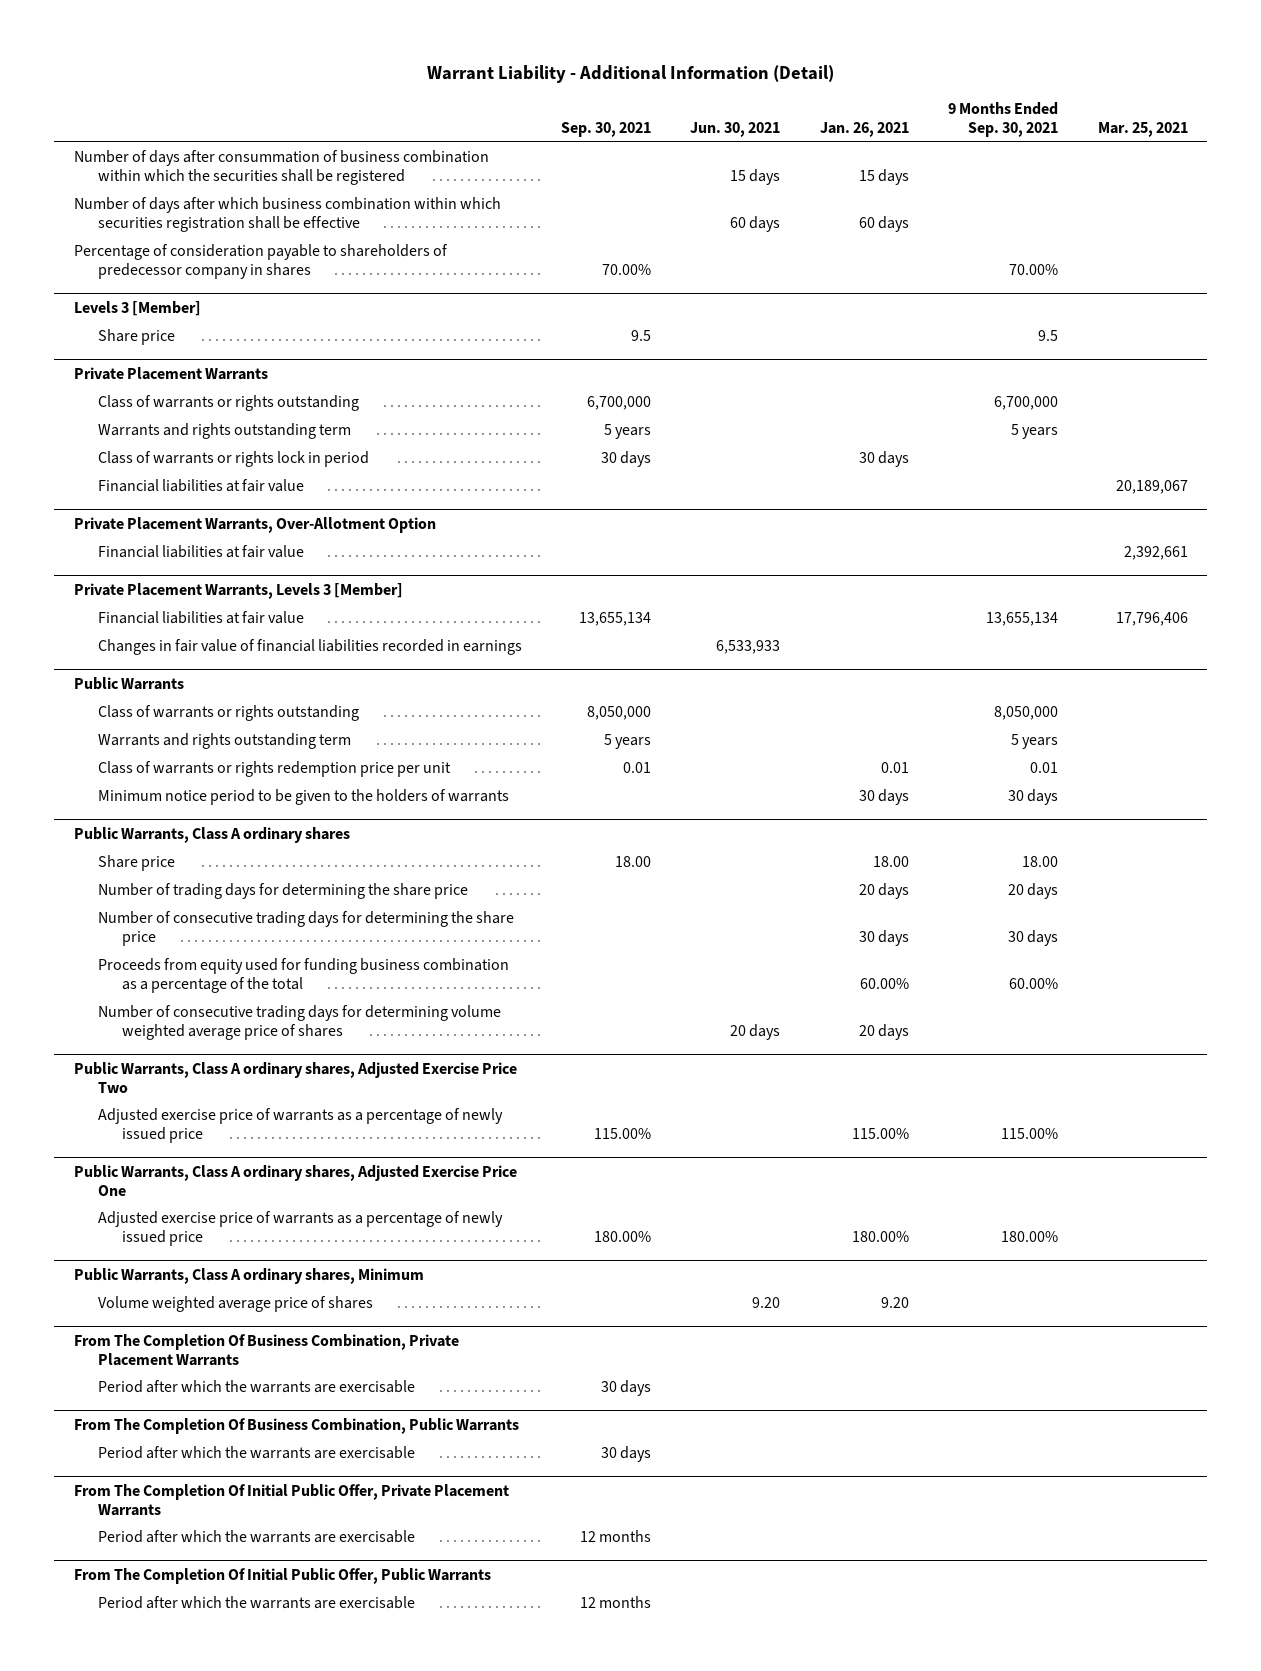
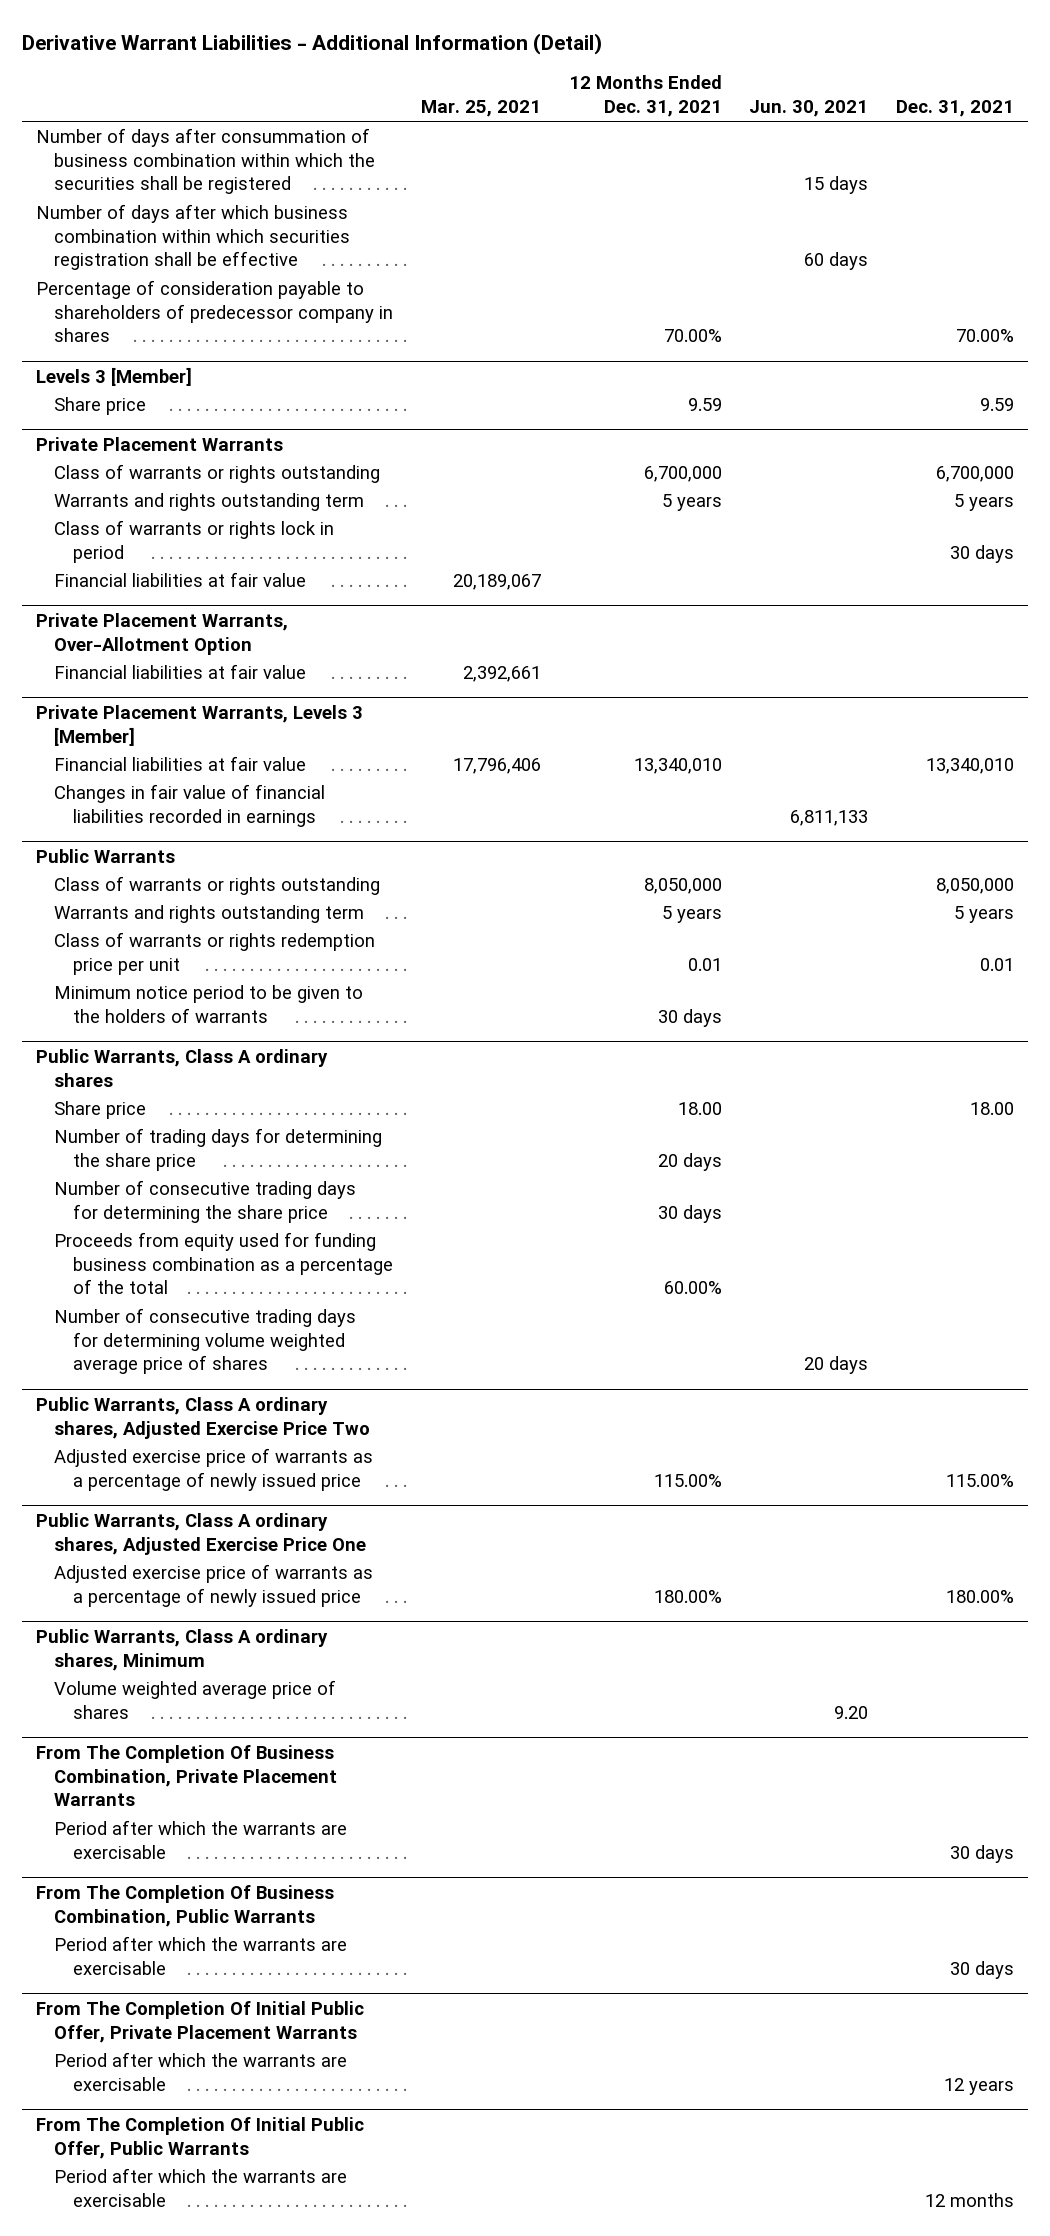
[426,64,834,83] Warrant Liability - Additional Information (Detail) -> [21,33,602,56] Derivative Warrant Liabilities - Additional Information (Detail)
[561,121,652,137] Sep. 30, 2021 -> none
[819,121,909,137] Jan. 26, 2021 -> none
[948,101,1059,137] 9 Months Ended Sep. 30, 2021 -> none
none -> [568,75,722,118] 12 Months Ended Dec. 31, 2021
none -> [896,100,1015,118] Dec. 31, 2021
[716,640,781,655] 6,533,933 -> [790,809,869,826] 6,811,133

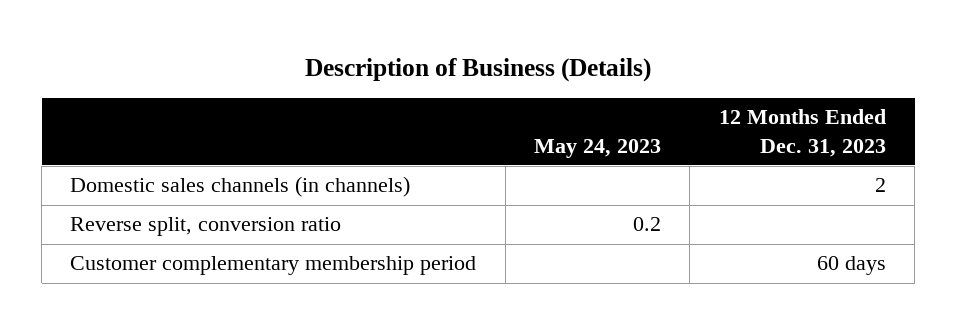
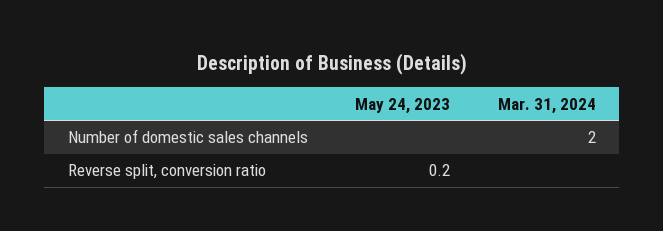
[718,109,886,157] 12 Months Ended Dec. 31, 2023 -> none
none -> [497,97,596,114] Mar. 31, 2024
[70,176,411,198] Domestic sales channels (in channels) -> [67,129,308,144] Number of domestic sales channels
[70,256,477,276] Customer complementary membership period -> none

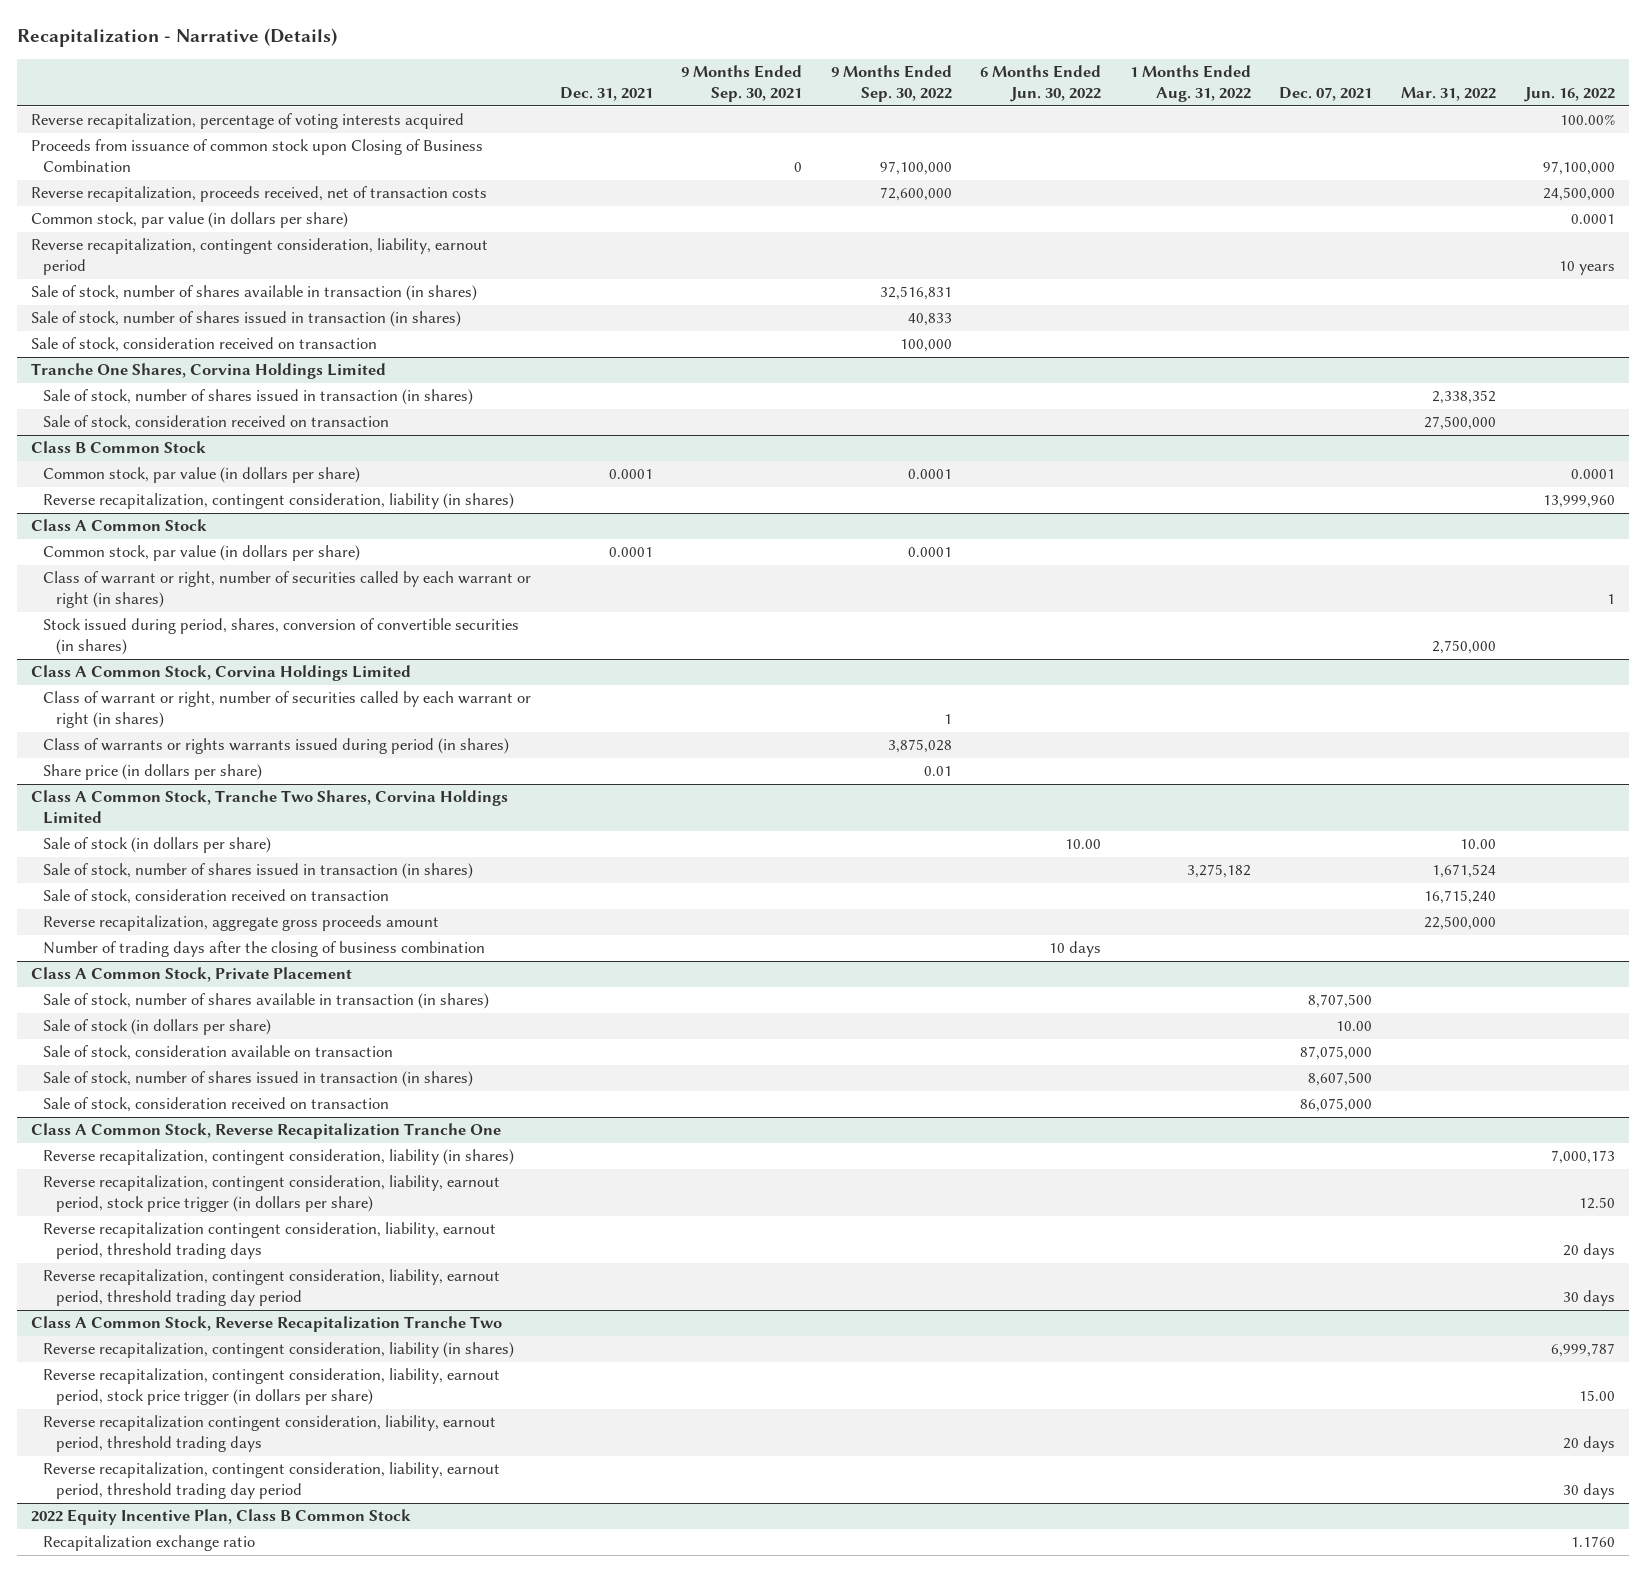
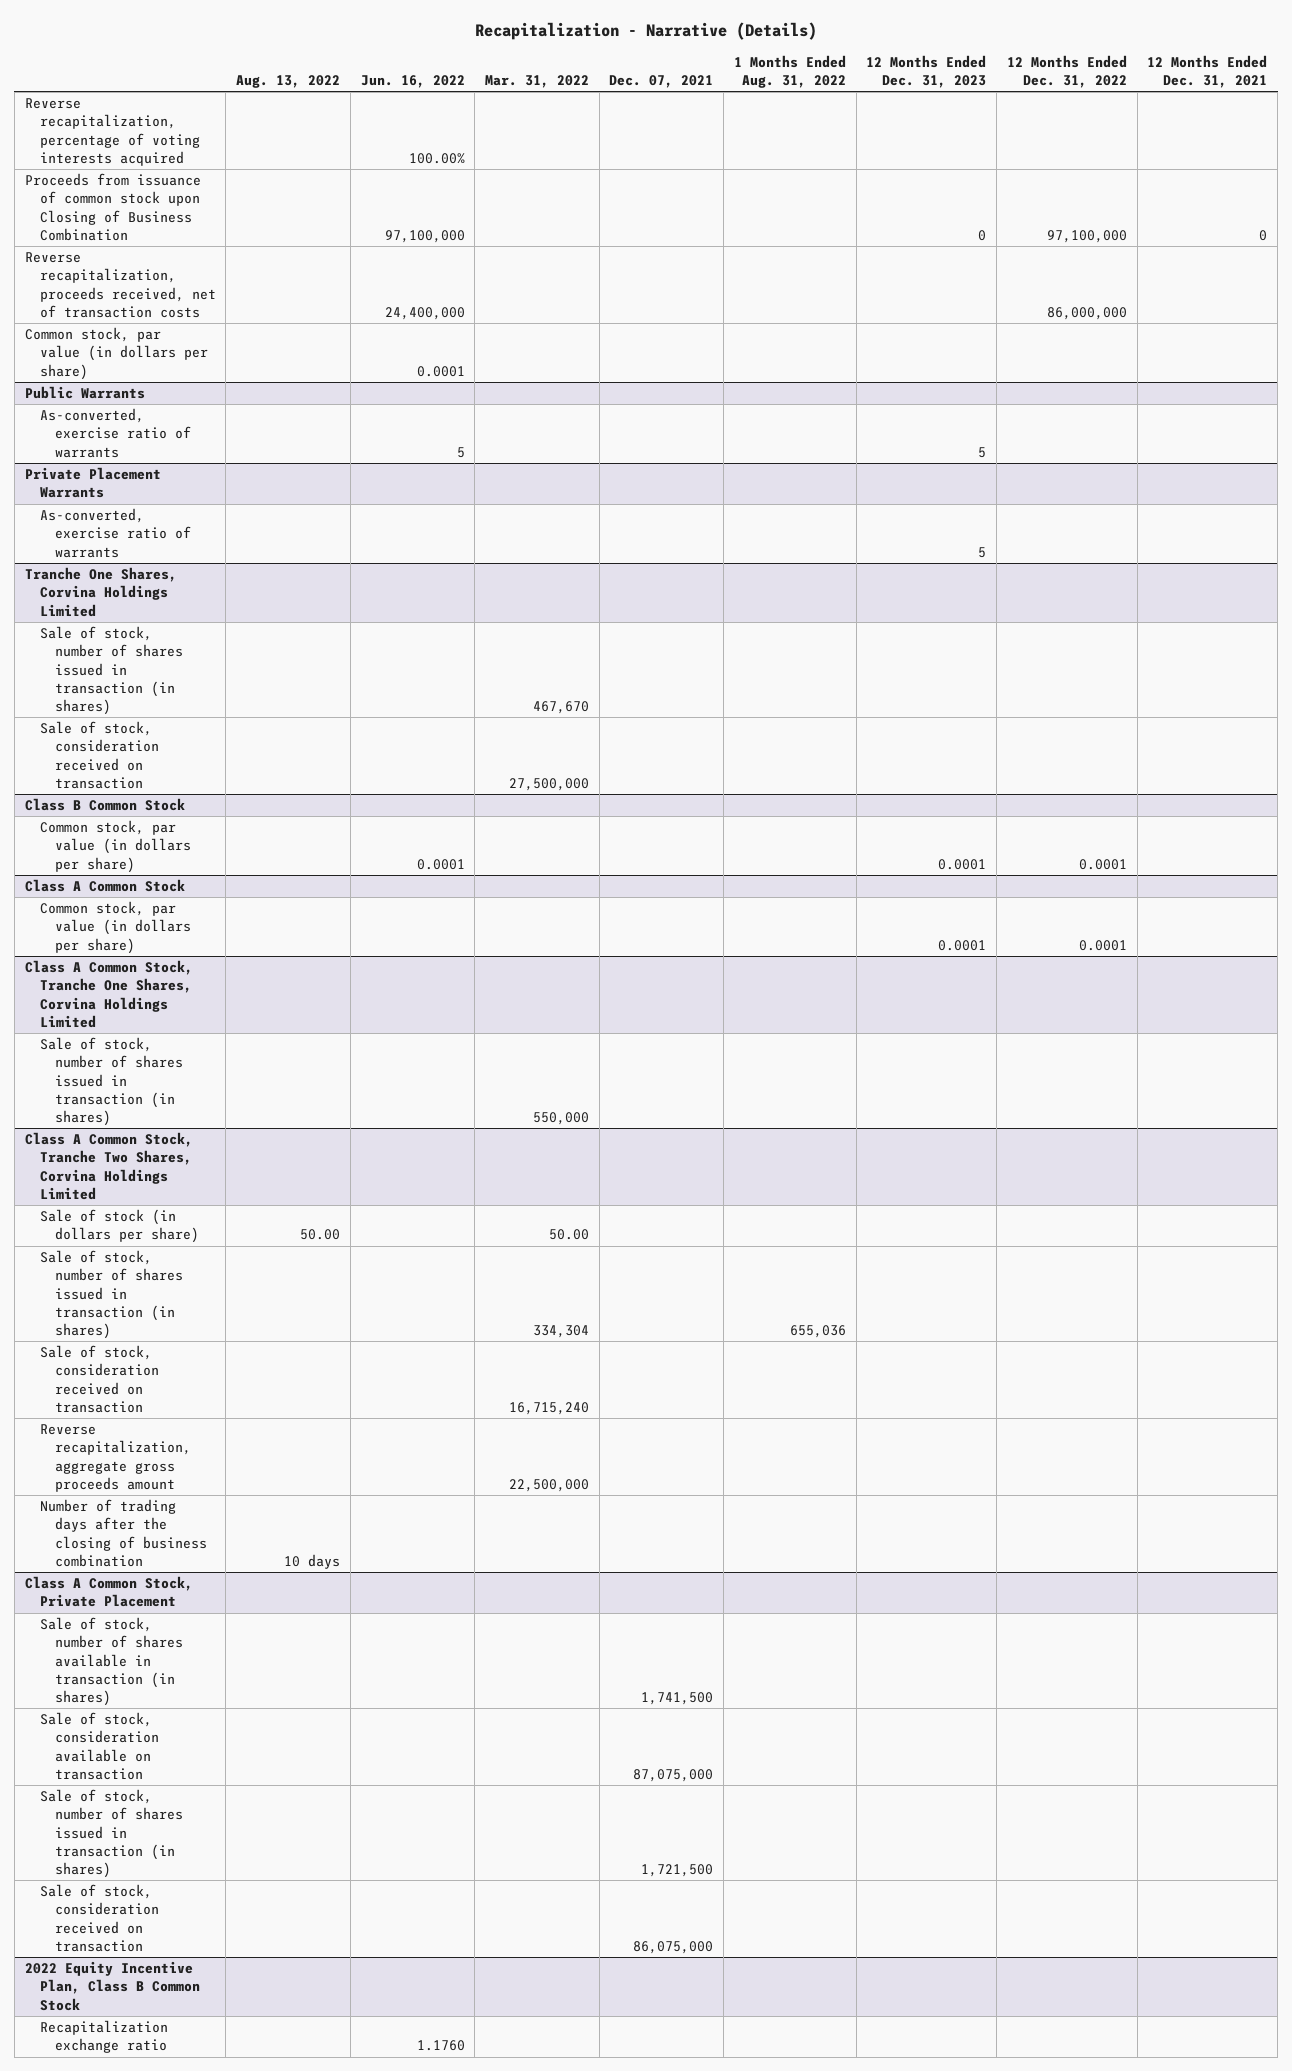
[559,87,653,102] Dec. 31, 2021 -> none
[681,65,803,103] 9 Months Ended Sep. 30, 2021 -> none
[830,65,952,103] 9 Months Ended Sep. 30, 2022 -> none
[980,65,1102,103] 6 Months Ended Jun. 30, 2022 -> none
none -> [236,74,341,88] Aug. 13, 2022
none -> [866,54,987,88] 12 Months Ended Dec. 31, 2023
none -> [1006,54,1127,88] 12 Months Ended Dec. 31, 2022
none -> [1147,54,1268,88] 12 Months Ended Dec. 31, 2021
[1542,187,1615,202] 24,500,000 -> [384,307,465,321] 24,400,000
[30,238,488,276] Reverse recapitalization, contingent consideration, liability, earnout period -> none
[30,285,477,302] Sale of stock, number of shares available in transaction (in shares) -> none
[30,311,461,328] Sale of stock, number of shares issued in transaction (in shares) -> none
[30,337,377,353] Sale of stock, consideration received on transaction -> none
none -> [24,386,145,400] Public Warrants
none -> [39,408,191,458] As-converted, exercise ratio of warrants
none -> [24,467,161,499] Private Placement Warrants
none -> [39,508,191,558] As-converted, exercise ratio of warrants
[1431,390,1496,405] 2,338,352 -> [533,701,590,715] 467,670
[43,493,515,510] Reverse recapitalization, contingent consideration, liability (in shares) -> none
[43,571,532,609] Class of warrant or right, number of securities called by each warrant or right (in shares) -> none
[43,618,520,656] Stock issued during period, shares, conversion of convertible securities (in shares) -> none
[43,691,532,729] Class of warrant or right, number of securities called by each warrant or right (in shares) -> none
[43,738,510,755] Class of warrants or rights warrants issued during period (in shares) -> none
[43,764,263,781] Share price (in dollars per share) -> none
[30,665,411,682] Class A Common Stock, Corvina Holdings Limited -> [24,960,193,1029] Class A Common Stock, Tranche One Shares, Corvina Holdings Limited
none -> [39,1037,183,1127] Sale of stock, number of shares issued in transaction (in shares)
[1459,839,1496,850] 10.00 -> [549,1229,590,1241] 50.00
[1186,864,1251,879] 3,275,182 -> [789,1325,846,1339] 655,036
[1431,864,1496,879] 1,671,524 -> [533,1325,590,1339] 334,304
[43,1019,272,1036] Sale of stock (in dollars per share) -> none
[1308,994,1373,1009] 8,707,500 -> [641,1692,714,1706] 1,741,500
[1308,1072,1373,1087] 8,607,500 -> [641,1864,714,1878] 1,721,500
[30,1123,501,1140] Class A Common Stock, Reverse Recapitalization Tranche One -> none
[43,1149,515,1166] Reverse recapitalization, contingent consideration, liability (in shares) -> none
[43,1175,501,1213] Reverse recapitalization, contingent consideration, liability, earnout period, stock price trigger (in dollars per share) -> none
[43,1222,497,1260] Reverse recapitalization contingent consideration, liability, earnout period, threshold trading days -> none
[43,1269,501,1307] Reverse recapitalization, contingent consideration, liability, earnout period, threshold trading day period -> none
[30,1316,502,1333] Class A Common Stock, Reverse Recapitalization Tranche Two -> none
[43,1342,515,1359] Reverse recapitalization, contingent consideration, liability (in shares) -> none
[43,1368,501,1406] Reverse recapitalization, contingent consideration, liability, earnout period, stock price trigger (in dollars per share) -> none
[43,1415,497,1453] Reverse recapitalization contingent consideration, liability, earnout period, threshold trading days -> none
[43,1462,501,1500] Reverse recapitalization, contingent consideration, liability, earnout period, threshold trading day period -> none

